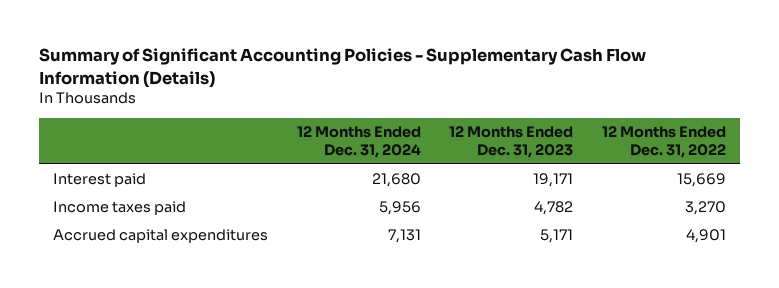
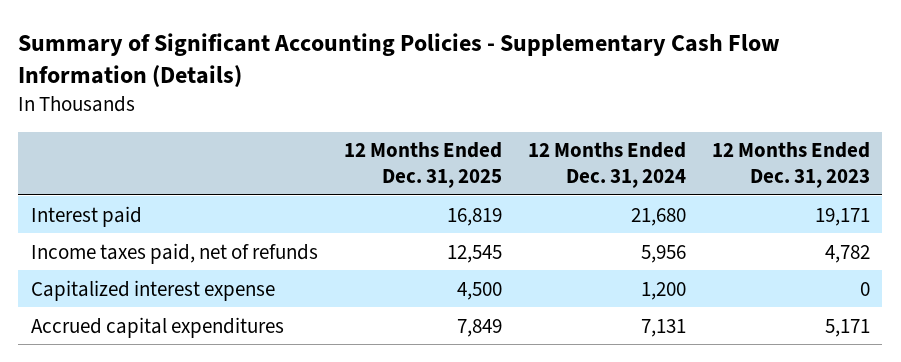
[601,126,726,158] 12 Months Ended Dec. 31, 2022 -> none
none -> [343,142,502,189] 12 Months Ended Dec. 31, 2025
[53,201,187,216] Income taxes paid -> [31,242,319,264] Income taxes paid, net of refunds
none -> [31,279,276,301] Capitalized interest expense

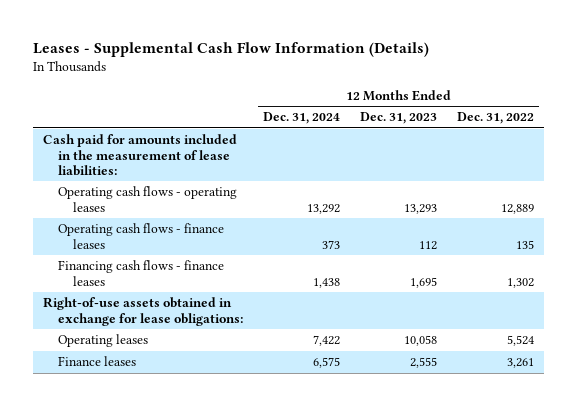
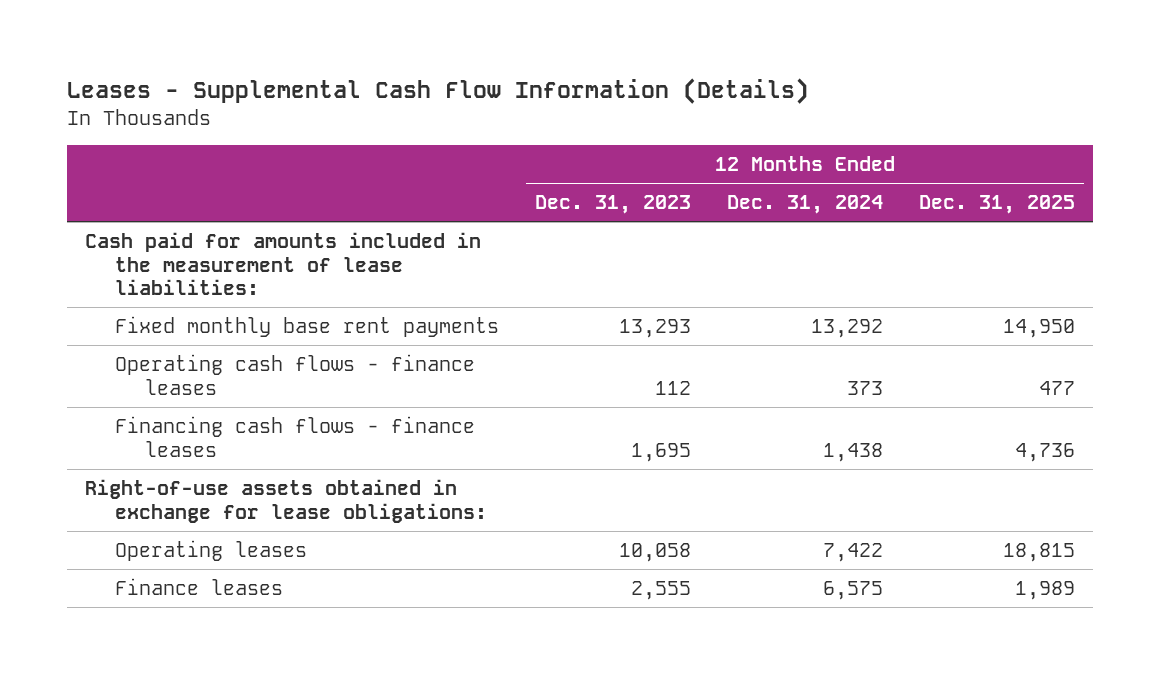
[457,112,535,125] Dec. 31, 2022 -> none
none -> [919,195,1076,215] Dec. 31, 2025
[57,186,237,212] Operating cash flows - operating leases -> [115,316,500,338] Fixed monthly base rent payments

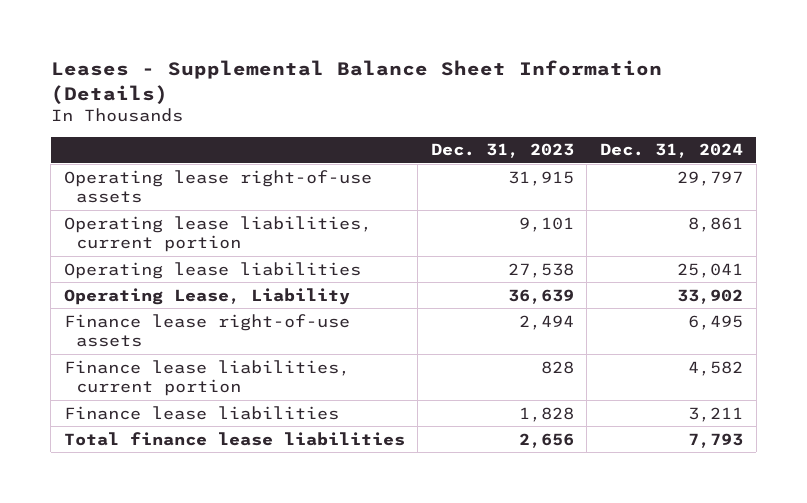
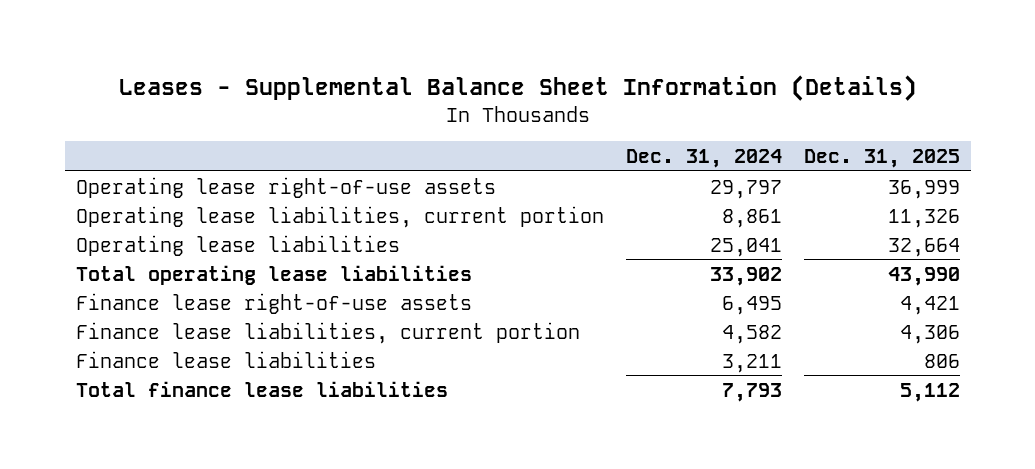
[430,143,574,159] Dec. 31, 2023 -> none
none -> [803,148,960,168] Dec. 31, 2025
[63,287,350,305] Operating Lease, Liability -> [75,264,472,285] Total operating lease liabilities

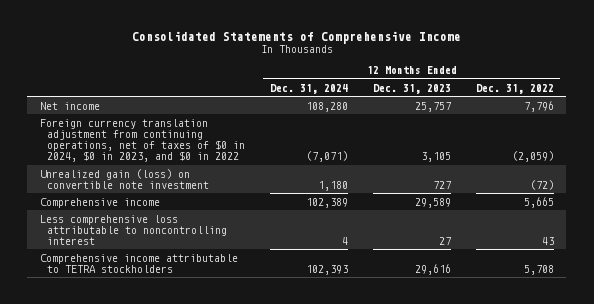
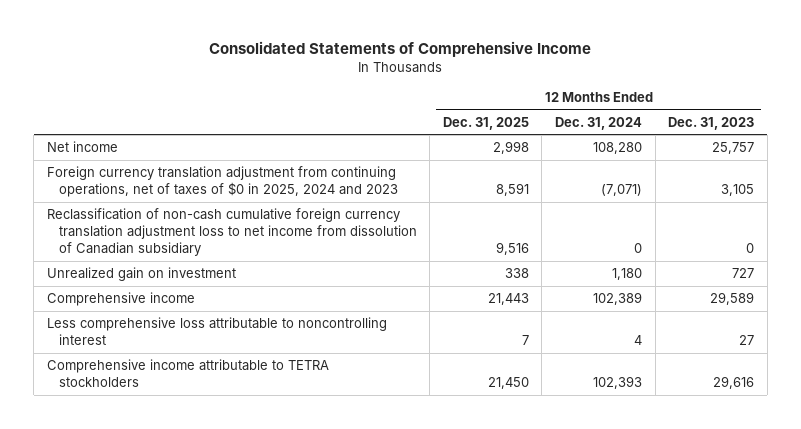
[475,83,554,94] Dec. 31, 2022 -> none
none -> [442,116,529,130] Dec. 31, 2025
[39,118,245,162] Foreign currency translation adjustment from continuing operations, net of taxes of $0 in 2024, $0 in 2023, and $0 in 2022 -> [46,166,398,198] Foreign currency translation adjustment from continuing operations, net of taxes of $0 in 2025, 2024 and 2023
none -> [46,208,417,257] Reclassification of non-cash cumulative foreign currency translation adjustment loss to net income from dissolution of Canadian subsidiary
[39,168,209,189] Unrealized gain (loss) on convertible note investment -> [46,267,236,282] Unrealized gain on investment

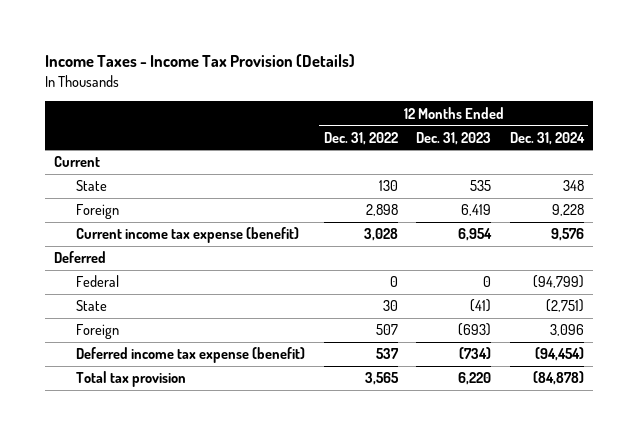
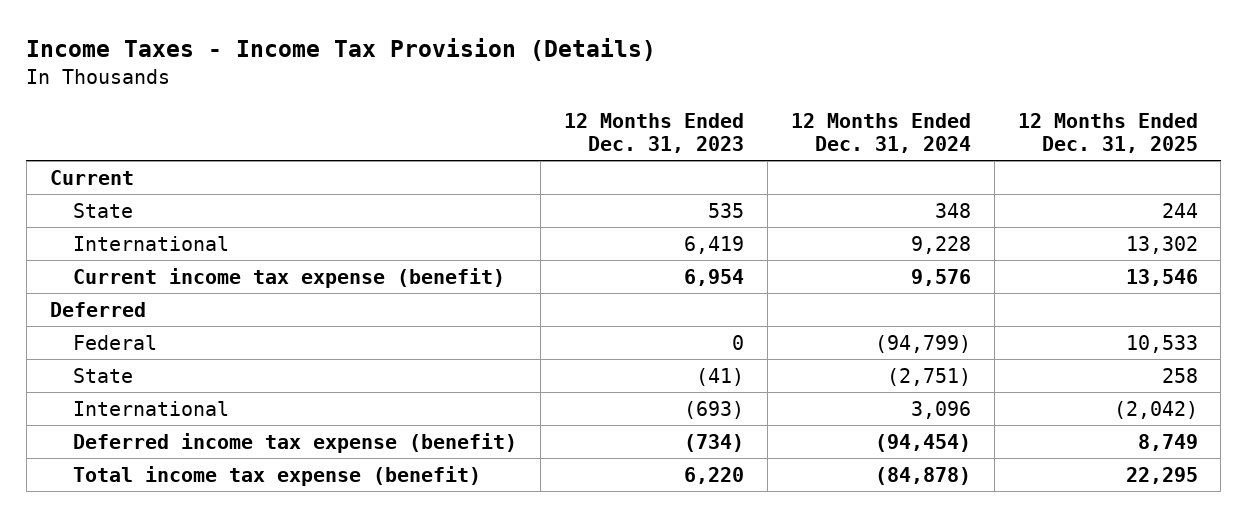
[323,131,398,145] Dec. 31, 2022 -> none
none -> [1017,112,1198,153] 12 Months Ended Dec. 31, 2025
[76,204,120,220] Foreign -> [73,235,230,251] International
[76,324,120,340] Foreign -> [73,400,230,416] International
[76,371,187,388] Total tax provision -> [73,465,482,486] Total income tax expense (benefit)

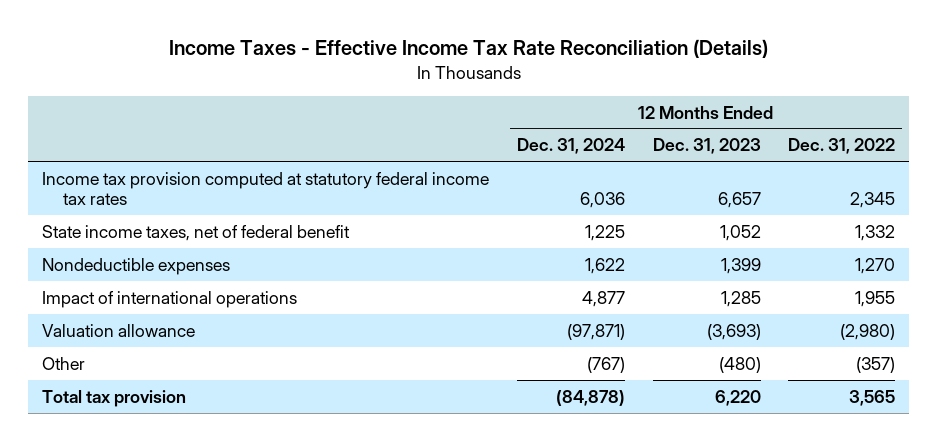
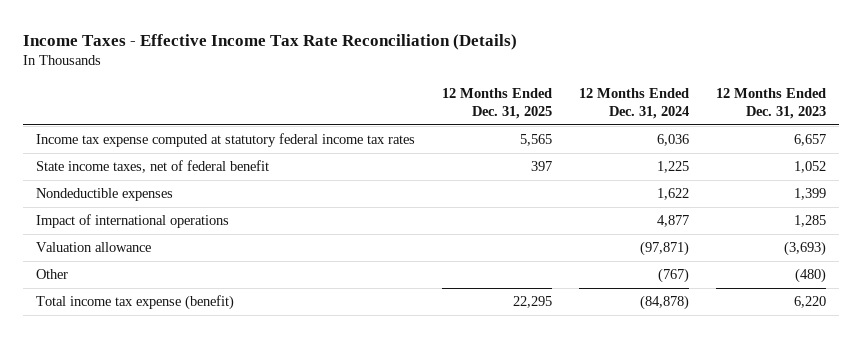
[788,138,896,155] Dec. 31, 2022 -> none
none -> [442,87,553,120] 12 Months Ended Dec. 31, 2025
[42,171,490,206] Income tax provision computed at statutory federal income tax rates -> [36,133,416,148] Income tax expense computed at statutory federal income tax rates
[42,389,187,407] Total tax provision -> [36,295,235,311] Total income tax expense (benefit)

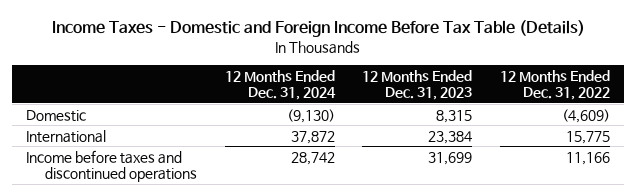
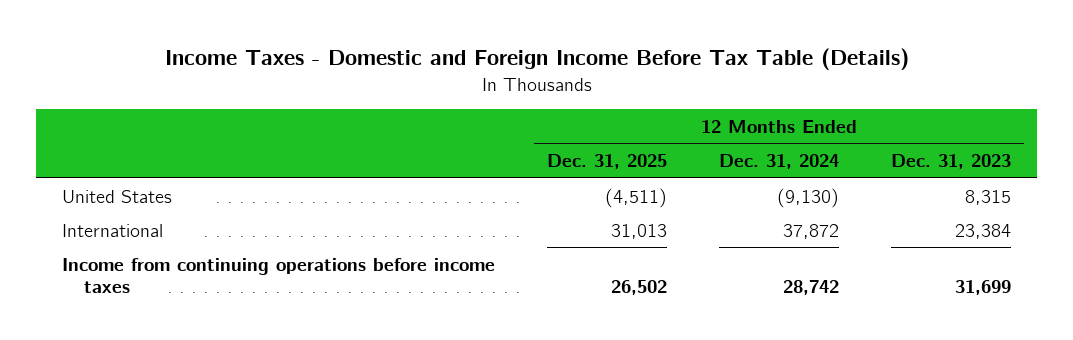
[500,69,611,101] 12 Months Ended Dec. 31, 2022 -> none
none -> [547,154,668,170] Dec. 31, 2025
[26,109,87,122] Domestic -> [62,189,173,203] United States
[26,149,197,182] Income before taxes and discontinued operations -> [62,257,496,294] Income from continuing operations before income taxes

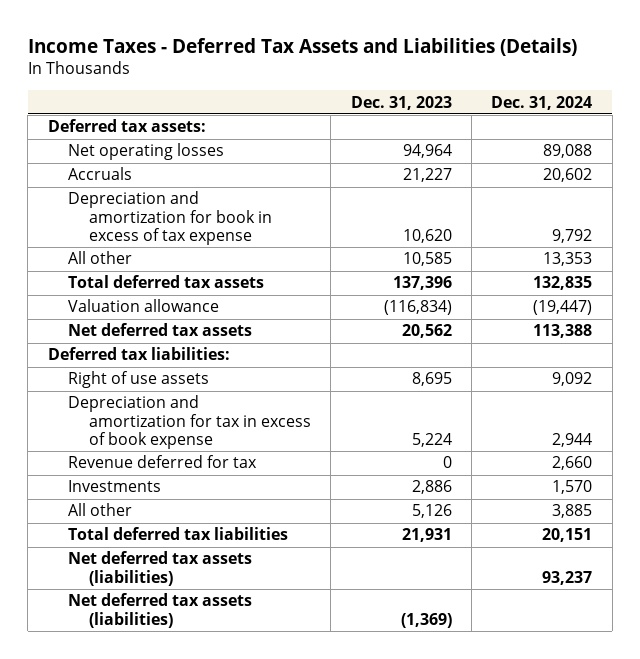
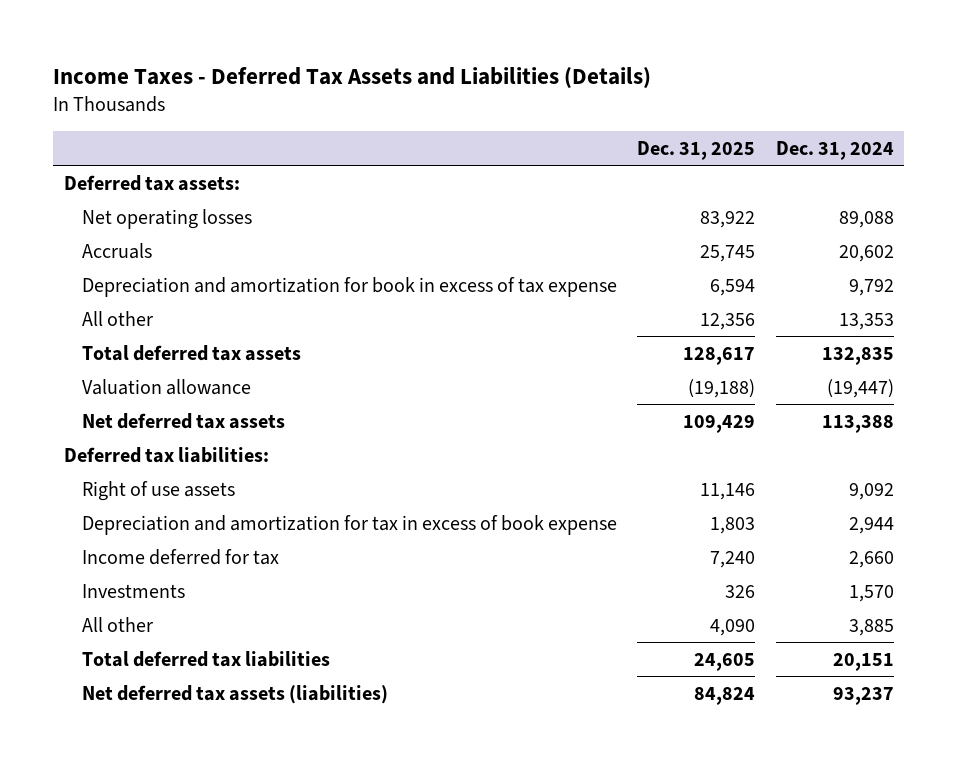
[350,95,452,110] Dec. 31, 2023 -> none
none -> [637,140,756,160] Dec. 31, 2025
[68,455,258,469] Revenue deferred for tax -> [82,548,280,565] Income deferred for tax
[68,593,253,628] Net deferred tax assets (liabilities) -> none

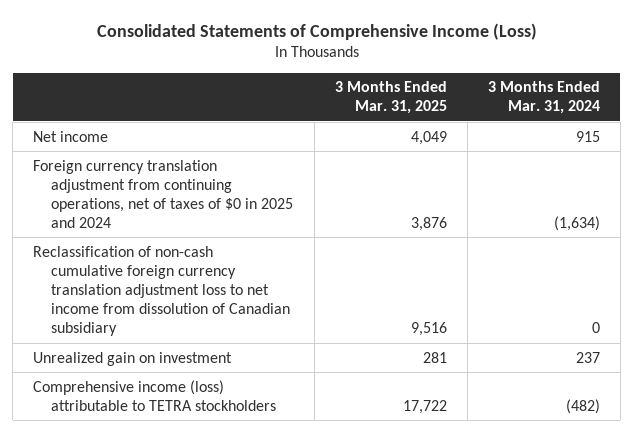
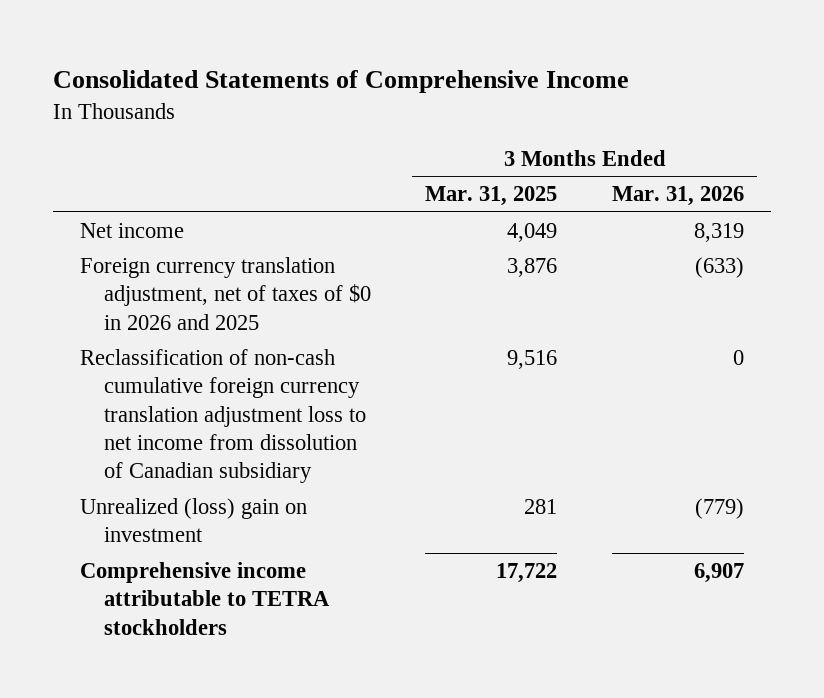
[96,22,537,40] Consolidated Statements of Comprehensive Income (Loss) -> [52,69,629,93] Consolidated Statements of Comprehensive Income
[487,81,600,115] 3 Months Ended Mar. 31, 2024 -> none
none -> [611,186,744,207] Mar. 31, 2026
[33,159,294,228] Foreign currency translation adjustment from continuing operations, net of taxes of $0 in 2025 and 2024 -> [79,256,372,330] Foreign currency translation adjustment, net of taxes of $0 in 2026 and 2025
[33,351,233,366] Unrealized gain on investment -> [79,497,307,543] Unrealized (loss) gain on investment
[33,379,277,411] Comprehensive income (loss) attributable to TETRA stockholders -> [79,561,331,635] Comprehensive income attributable to TETRA stockholders

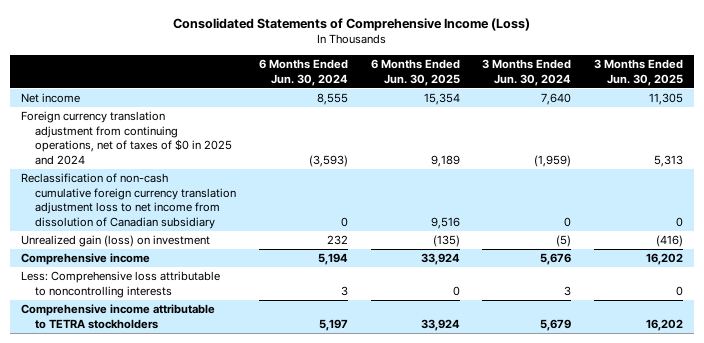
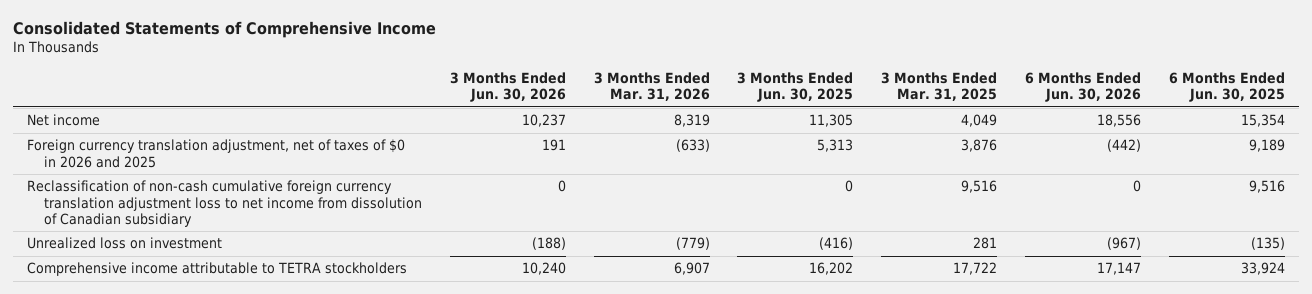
[173,17,531,31] Consolidated Statements of Comprehensive Income (Loss) -> [13,21,437,39] Consolidated Statements of Comprehensive Income
[258,59,348,86] 6 Months Ended Jun. 30, 2024 -> none
[482,59,572,86] 3 Months Ended Jun. 30, 2024 -> none
none -> [449,72,566,103] 3 Months Ended Jun. 30, 2026
none -> [593,72,710,102] 3 Months Ended Mar. 31, 2026
none -> [881,72,998,102] 3 Months Ended Mar. 31, 2025
none -> [1025,72,1142,103] 6 Months Ended Jun. 30, 2026
[21,111,233,165] Foreign currency translation adjustment from continuing operations, net of taxes of $0 in 2025 and 2024 -> [27,139,406,168] Foreign currency translation adjustment, net of taxes of $0 in 2026 and 2025
[21,253,151,266] Comprehensive income -> none
[21,271,221,298] Less: Comprehensive loss attributable to noncontrolling interests -> none
[21,235,211,248] Unrealized gain (loss) on investment -> [27,237,223,250] Unrealized loss on investment

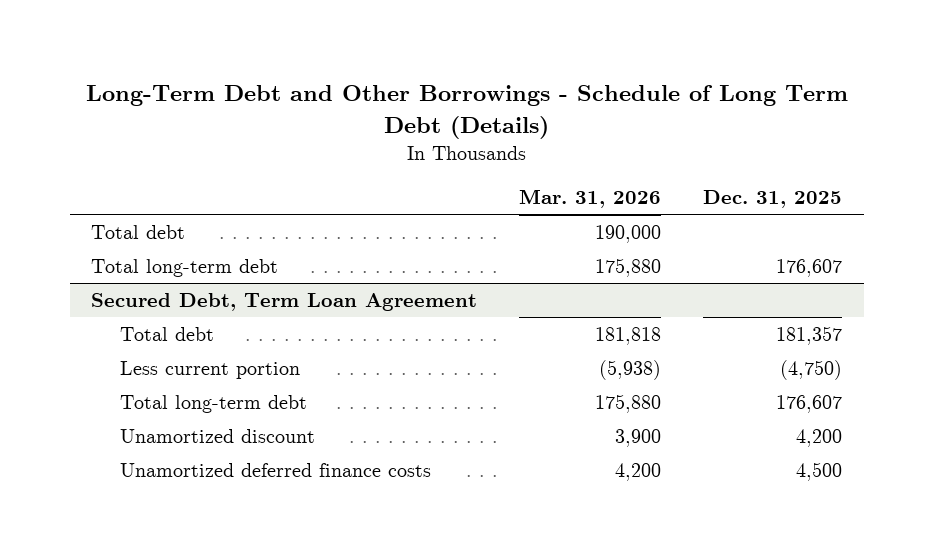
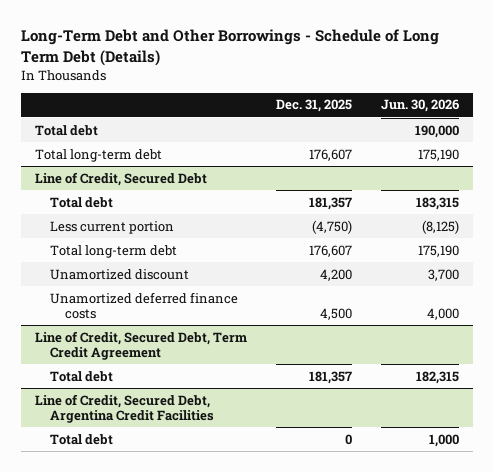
[519,189,662,209] Mar. 31, 2026 -> none
none -> [380,99,459,113] Jun. 30, 2026
[91,293,478,312] Secured Debt, Term Loan Agreement -> none
none -> [35,171,208,186] Line of Credit, Secured Debt
none -> [35,330,248,361] Line of Credit, Secured Debt, Term Credit Agreement
none -> [50,370,114,382] Total debt
none -> [35,393,215,424] Line of Credit, Secured Debt, Argentina Credit Facilities
none -> [50,433,114,445] Total debt

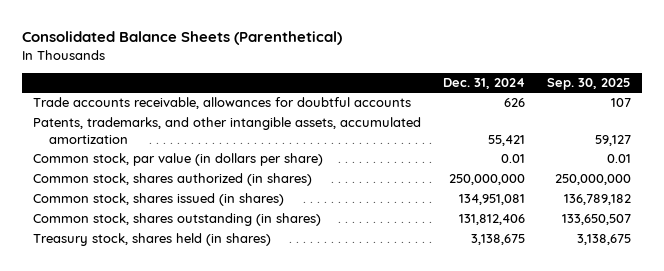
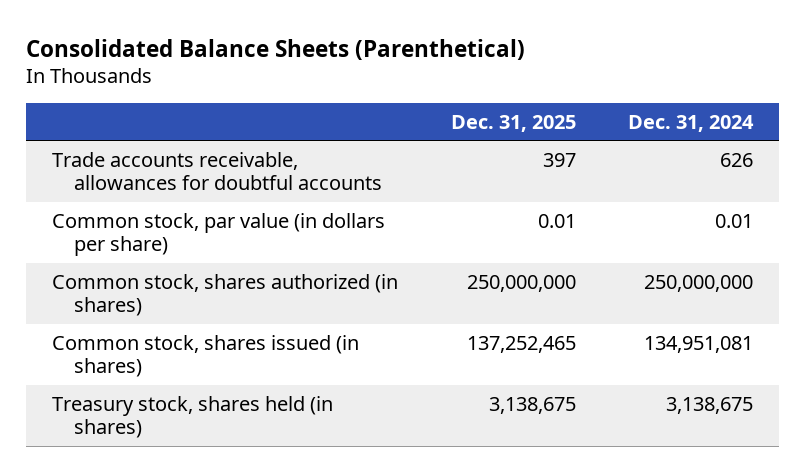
[547,78,632,91] Sep. 30, 2025 -> none
none -> [450,114,576,132] Dec. 31, 2025
[33,117,422,145] Patents, trademarks, and other intangible assets, accumulated amortization -> none
[33,213,322,227] Common stock, shares outstanding (in shares) -> none

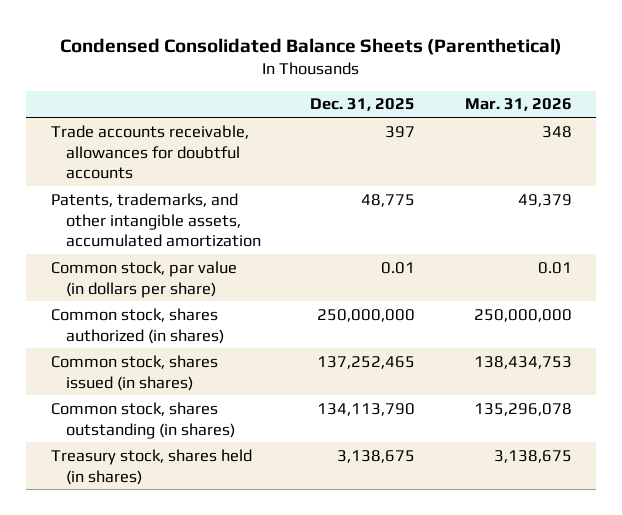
[25,38,525,60] Consolidated Balance Sheets (Parenthetical) -> [60,37,563,55] Condensed Consolidated Balance Sheets (Parenthetical)
[628,114,755,132] Dec. 31, 2024 -> none
none -> [464,98,572,112] Mar. 31, 2026
none -> [50,192,261,248] Patents, trademarks, and other intangible assets, accumulated amortization
none -> [50,401,235,439] Common stock, shares outstanding (in shares)

